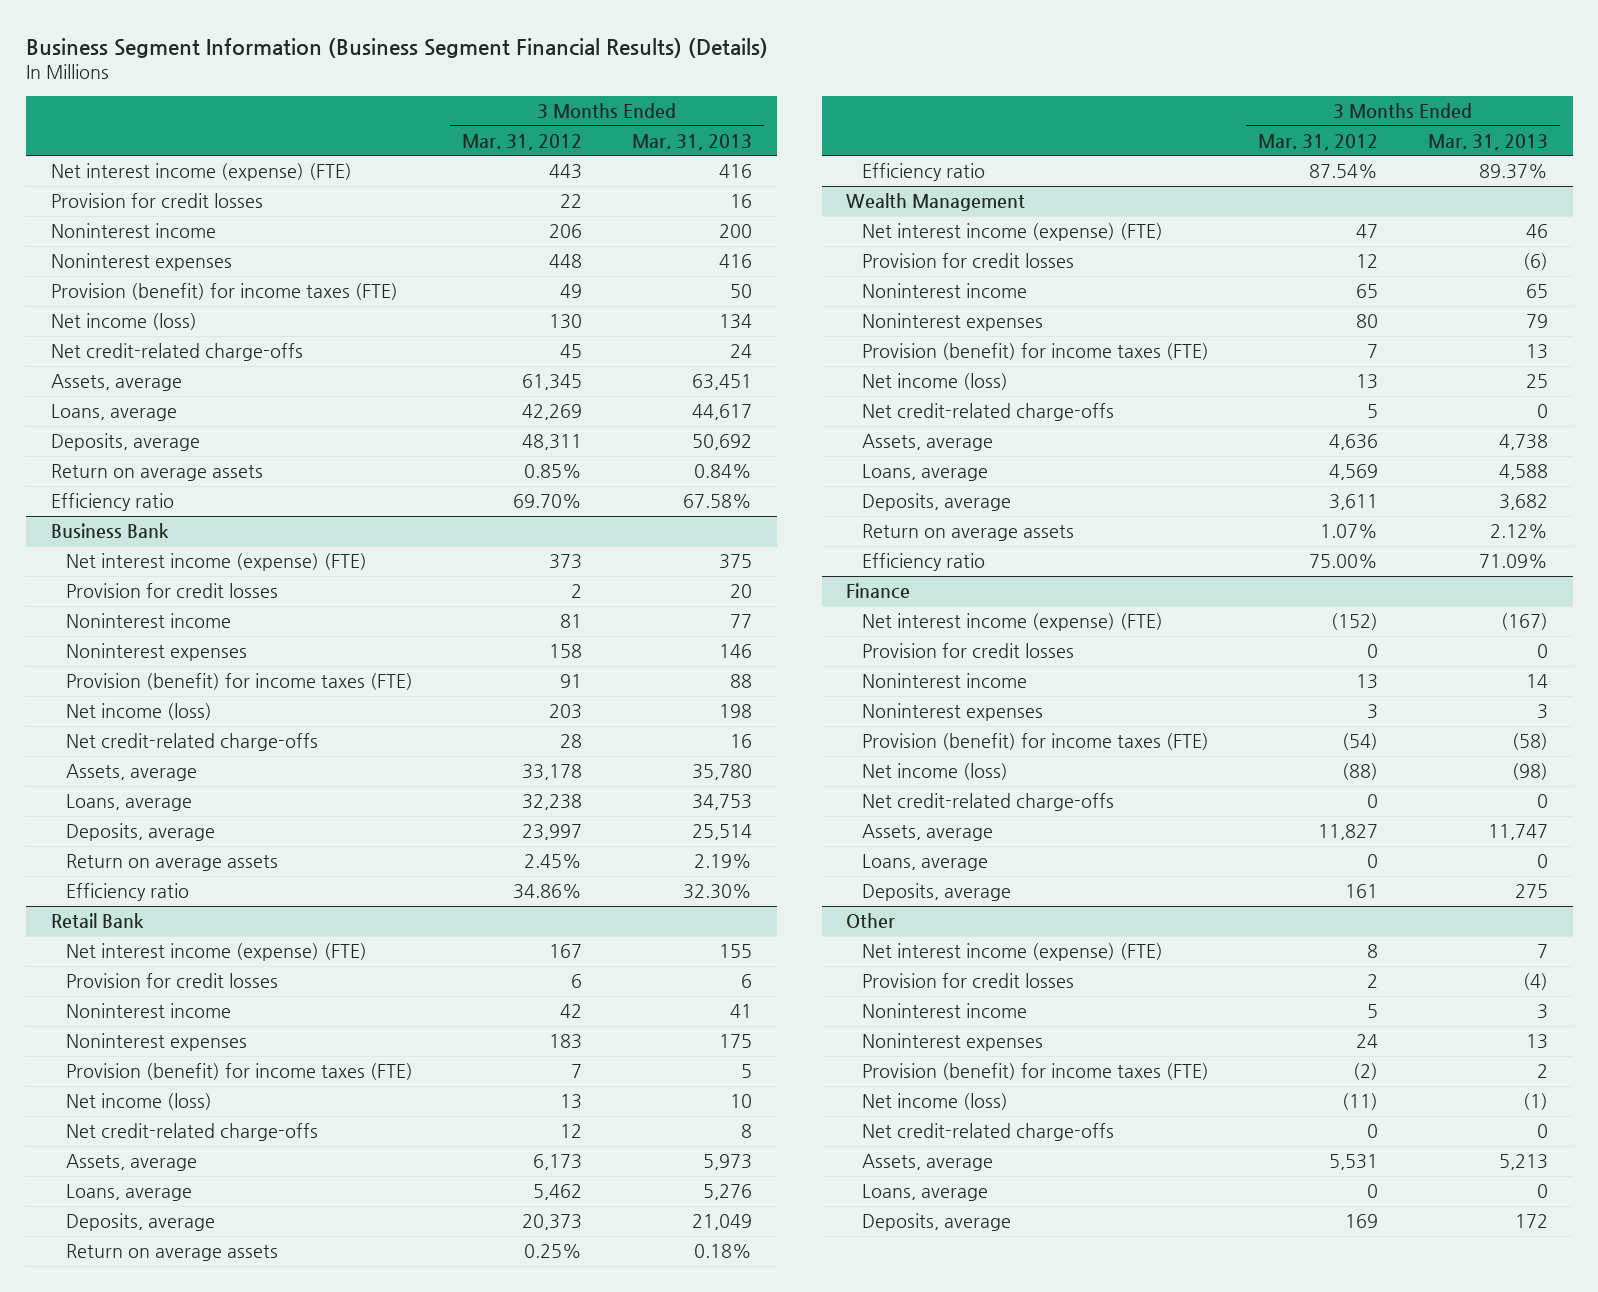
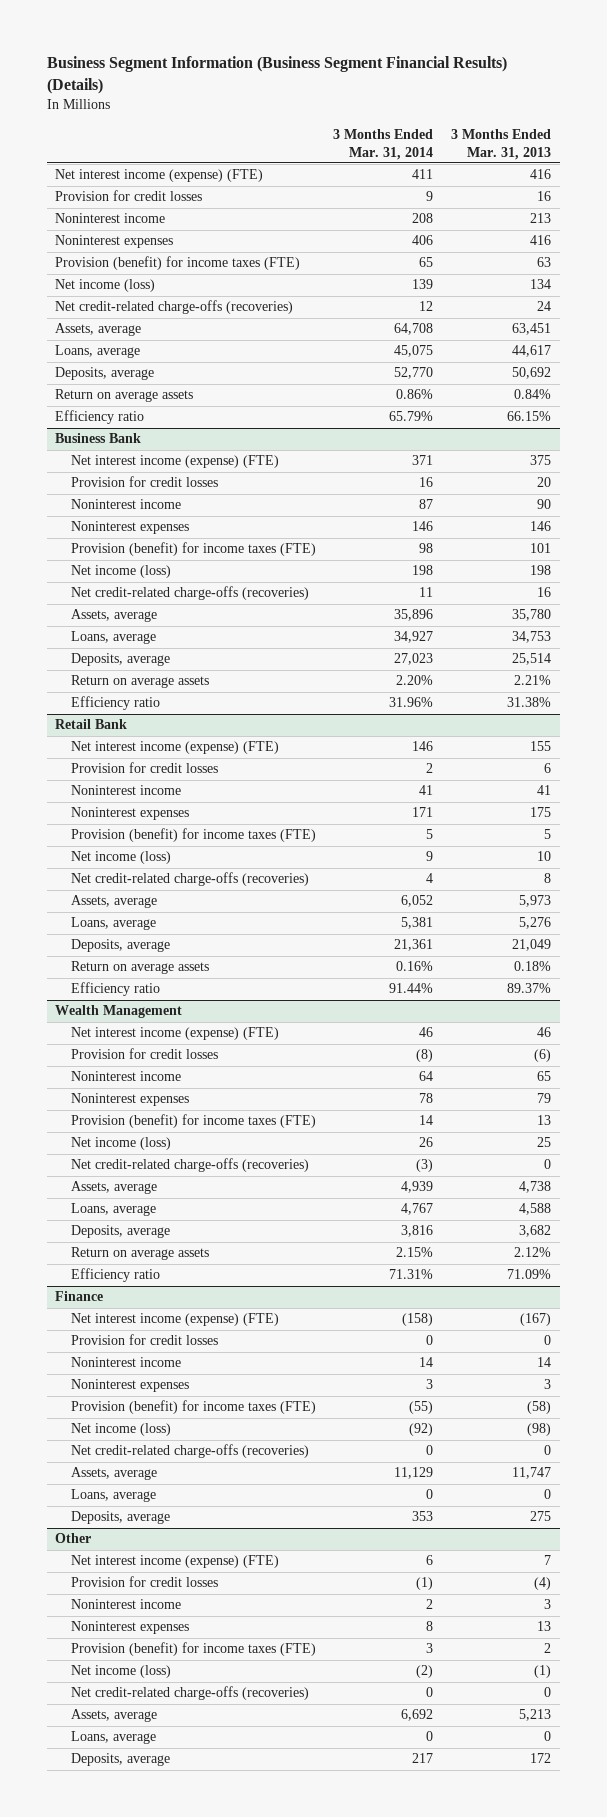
[462,133,583,150] Mar. 31, 2012 -> none
none -> [333,128,434,160] 3 Months Ended Mar. 31, 2014
[719,224,753,239] 200 -> [530,213,552,224] 213
[730,284,753,299] 50 -> [537,257,552,268] 63
[50,343,303,362] Net credit-related charge-offs -> [55,300,294,315] Net credit-related charge-offs (recoveries)
[683,494,753,509] 67.58% -> [507,411,552,422] 66.15%
[730,614,753,629] 77 -> [537,499,552,510] 90
[730,674,753,689] 88 -> [530,543,552,554] 101
[65,733,318,752] Net credit-related charge-offs -> [70,586,309,601] Net credit-related charge-offs (recoveries)
[694,854,753,869] 2.19% -> [514,675,552,686] 2.21%
[683,884,753,900] 32.30% -> [507,697,552,708] 31.38%
[65,1123,318,1142] Net credit-related charge-offs -> [70,872,309,887] Net credit-related charge-offs (recoveries)
[861,403,1114,422] Net credit-related charge-offs -> [70,1158,309,1173] Net credit-related charge-offs (recoveries)
[861,793,1114,812] Net credit-related charge-offs -> [70,1444,309,1459] Net credit-related charge-offs (recoveries)
[861,1123,1114,1142] Net credit-related charge-offs -> [70,1686,309,1701] Net credit-related charge-offs (recoveries)

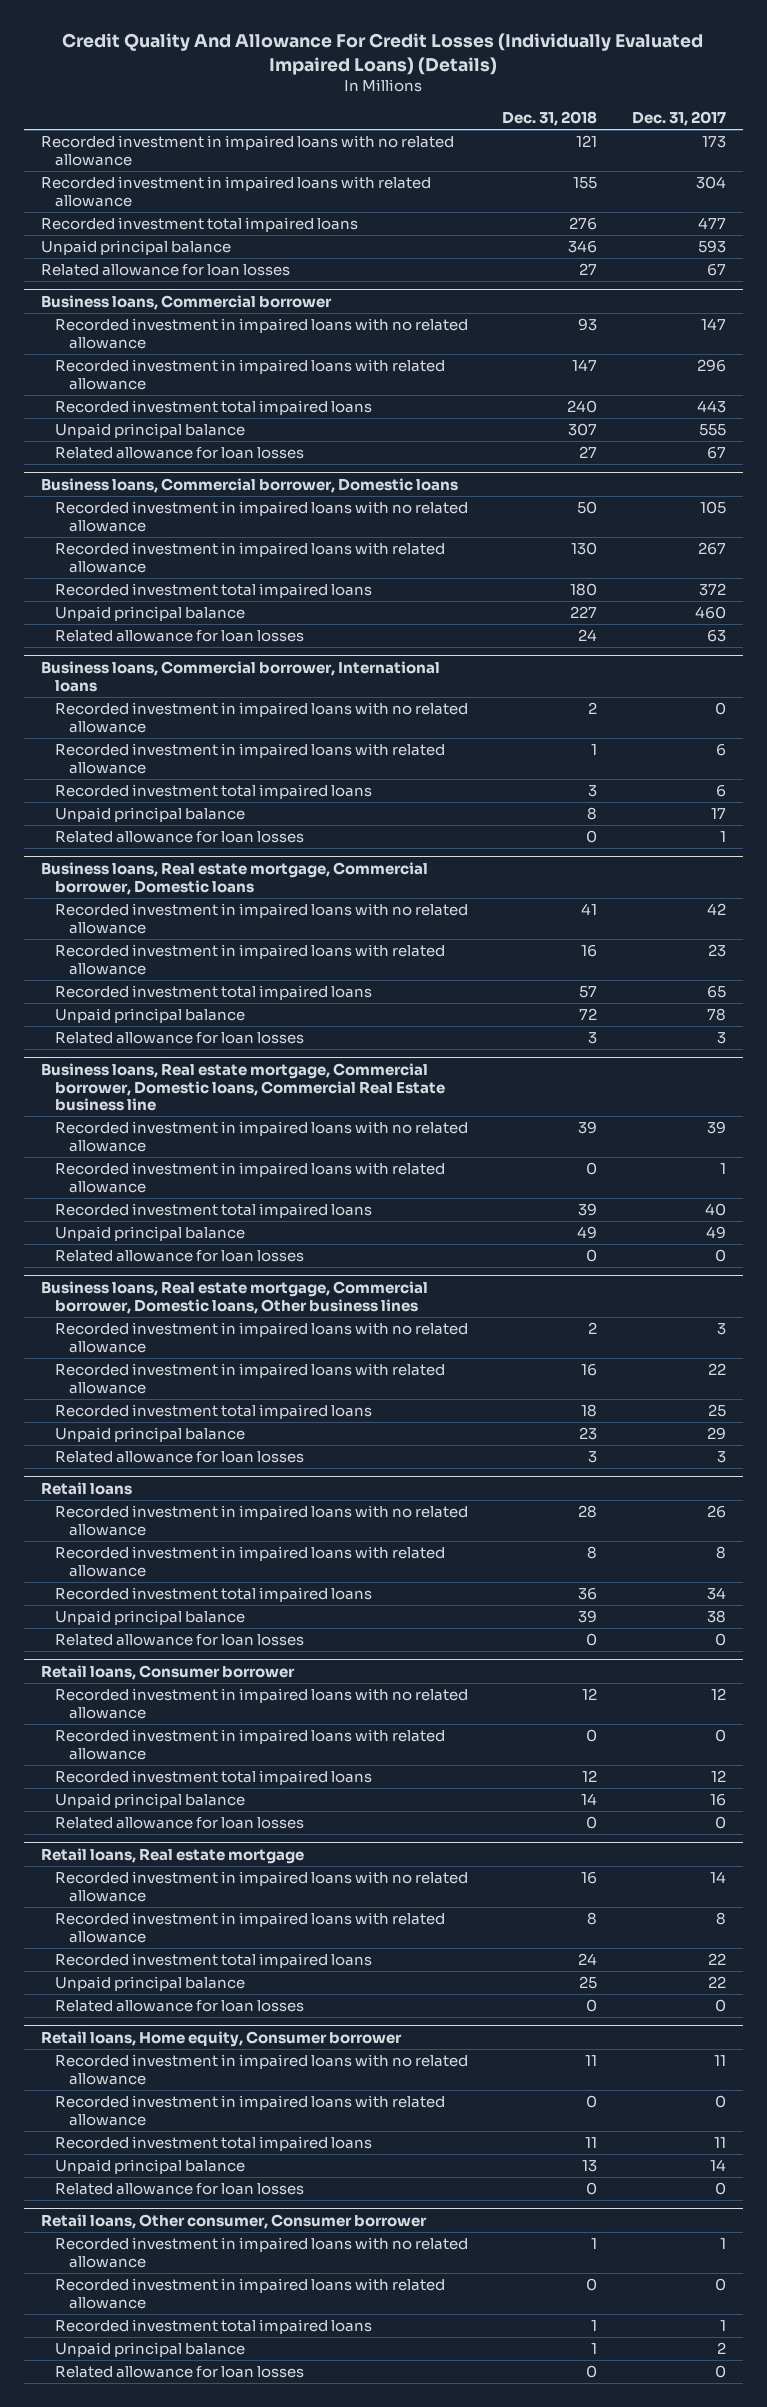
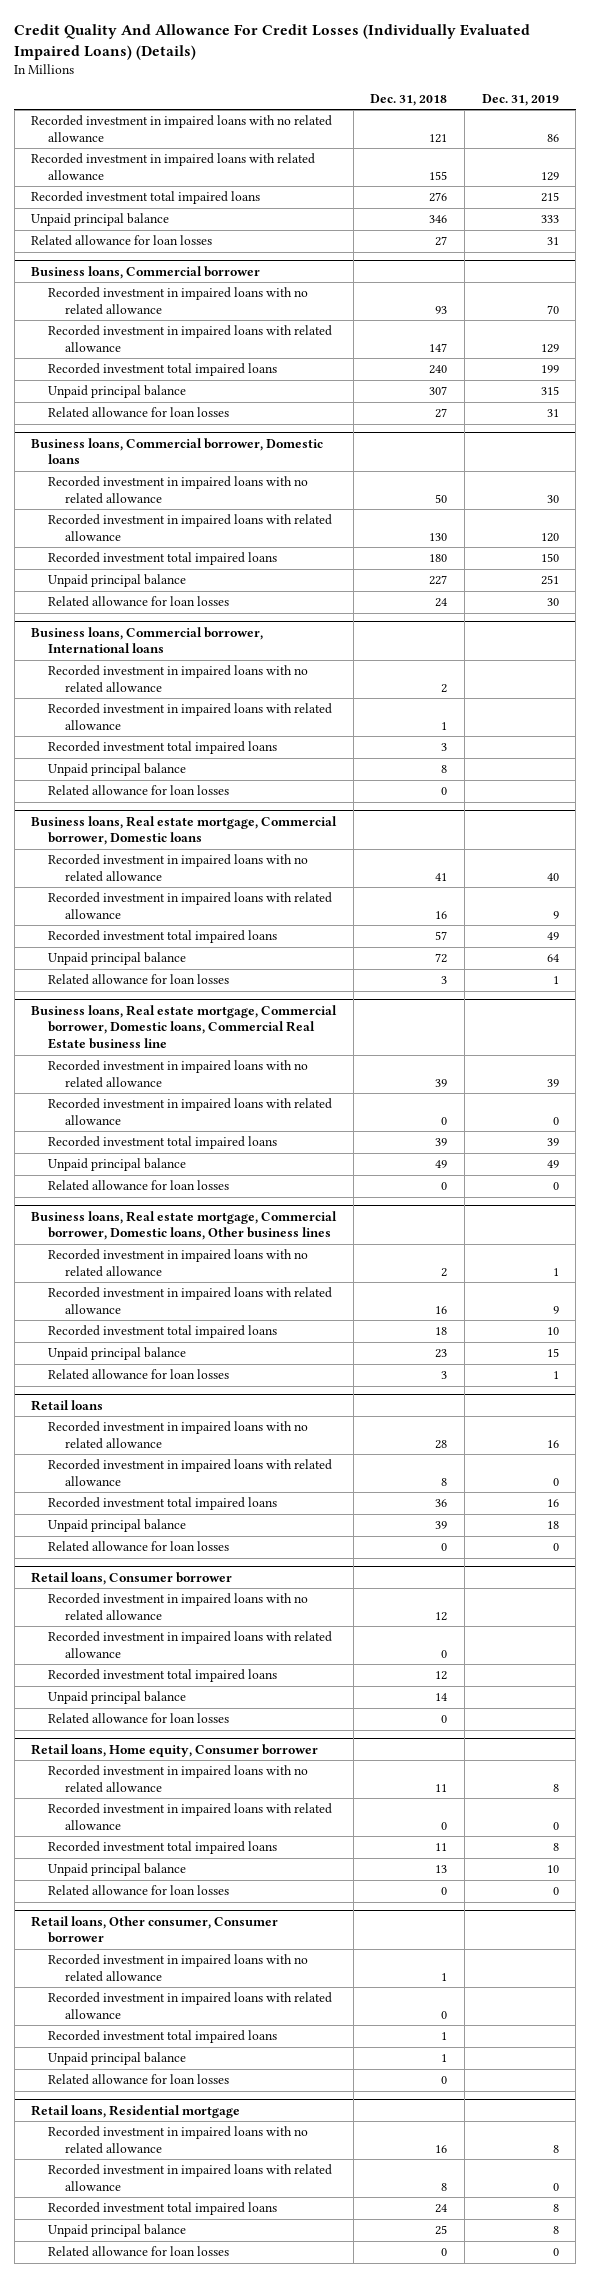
[631,111,726,127] Dec. 31, 2017 -> none
none -> [481,93,559,106] Dec. 31, 2019
[40,1847,304,1864] Retail loans, Real estate mortgage -> none
[55,1871,469,1902] Recorded investment in impaired loans with no related allowance -> none
[55,1912,446,1943] Recorded investment in impaired loans with related allowance -> none
[55,1953,373,1969] Recorded investment total impaired loans -> none
[55,1976,246,1992] Unpaid principal balance -> none
[55,2000,305,2013] Related allowance for loan losses -> none
none -> [31,2104,241,2118] Retail loans, Residential mortgage
none -> [48,2126,309,2154] Recorded investment in impaired loans with no related allowance
none -> [48,2164,333,2191] Recorded investment in impaired loans with related allowance
none -> [48,2202,278,2216] Recorded investment total impaired loans
none -> [48,2224,187,2238] Unpaid principal balance
none -> [48,2246,230,2258] Related allowance for loan losses

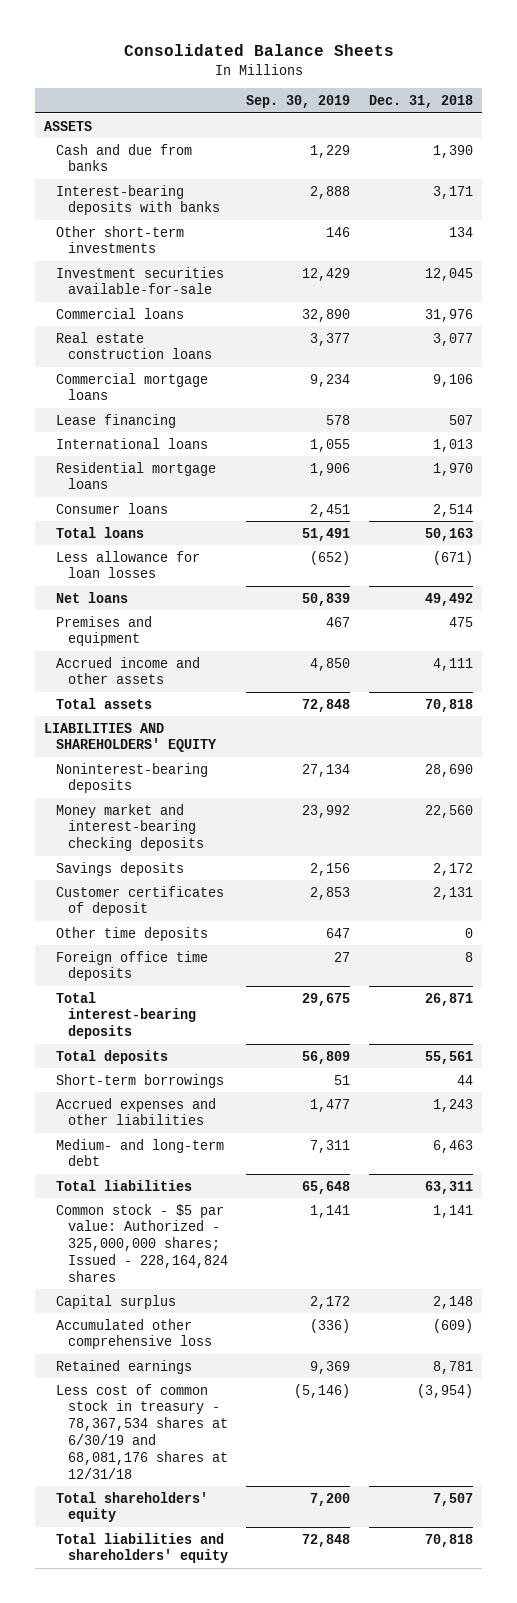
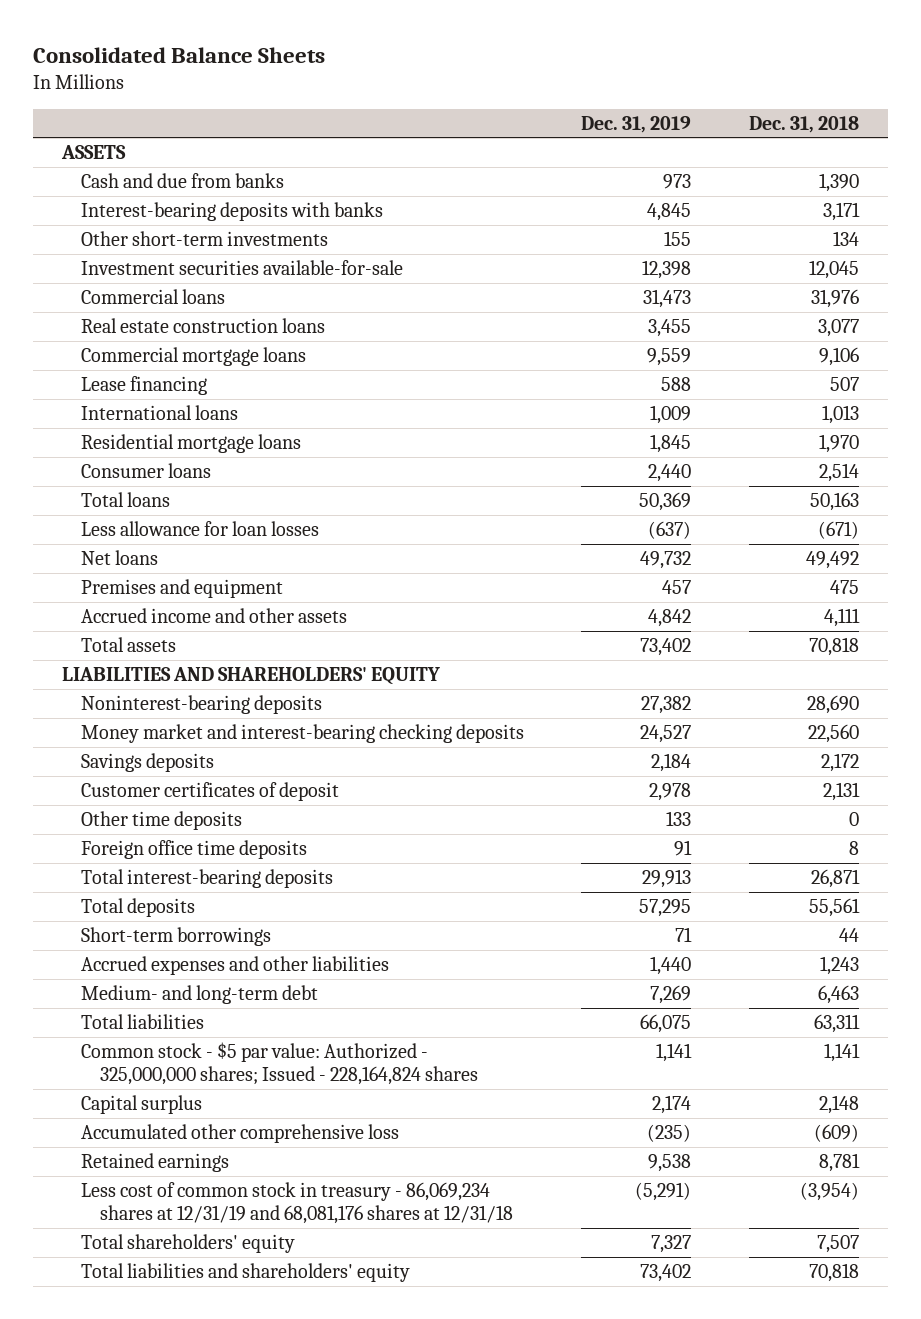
[246,94,351,108] Sep. 30, 2019 -> none
none -> [581,115,692,133] Dec. 31, 2019
[55,1383,228,1479] Less cost of common stock in treasury - 78,367,534 shares at 6/30/19 and 68,081,176 shares at 12/31/18 -> [80,1181,513,1225] Less cost of common stock in treasury - 86,069,234 shares at 12/31/19 and 68,081,176 shares at 12/31/18

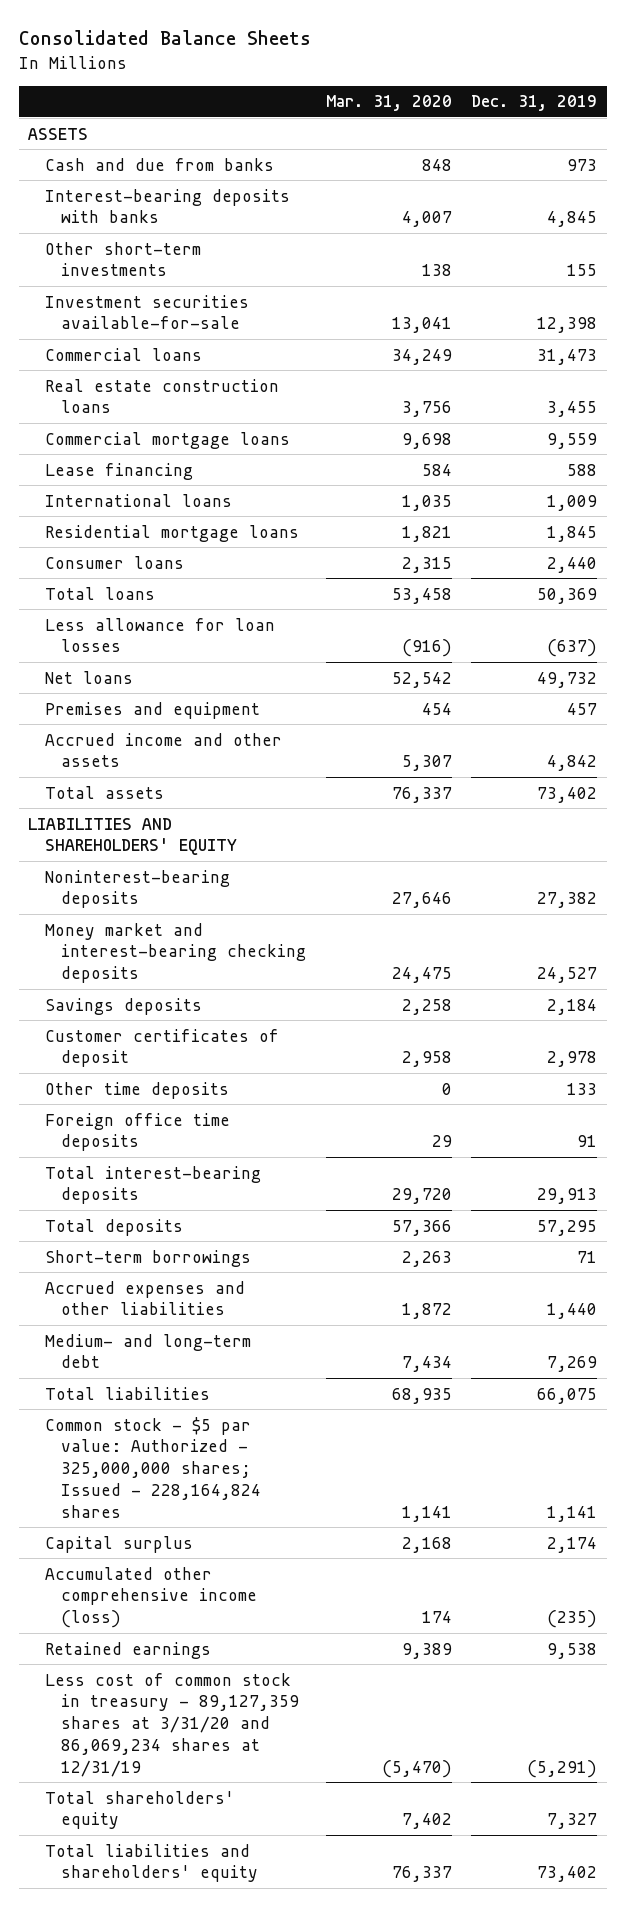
[748,115,859,133] Dec. 31, 2018 -> none
none -> [325,95,452,112] Mar. 31, 2020
[80,1123,399,1143] Accumulated other comprehensive loss -> [44,1566,257,1629] Accumulated other comprehensive income (loss)
[80,1181,513,1225] Less cost of common stock in treasury - 86,069,234 shares at 12/31/19 and 68,081,176 shares at 12/31/18 -> [44,1672,299,1777] Less cost of common stock in treasury - 89,127,359 shares at 3/31/20 and 86,069,234 shares at 12/31/19

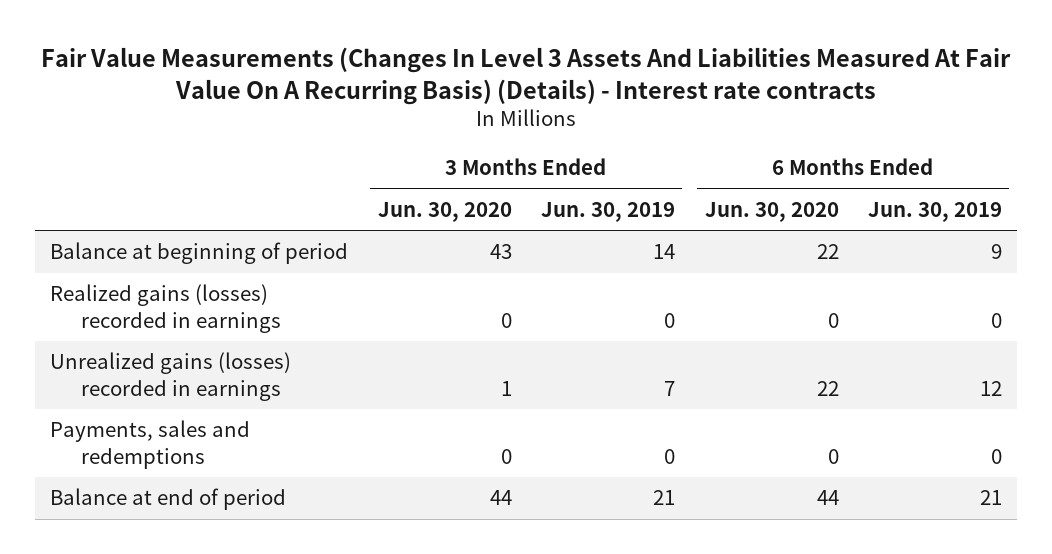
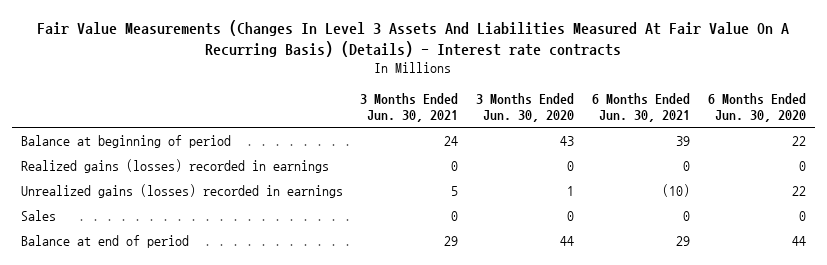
[541,201,676,222] Jun. 30, 2019 -> none
[868,201,1003,222] Jun. 30, 2019 -> none
none -> [360,92,459,122] 3 Months Ended Jun. 30, 2021
none -> [592,92,691,122] 6 Months Ended Jun. 30, 2021
[50,420,251,469] Payments, sales and redemptions -> [20,210,56,222] Sales

